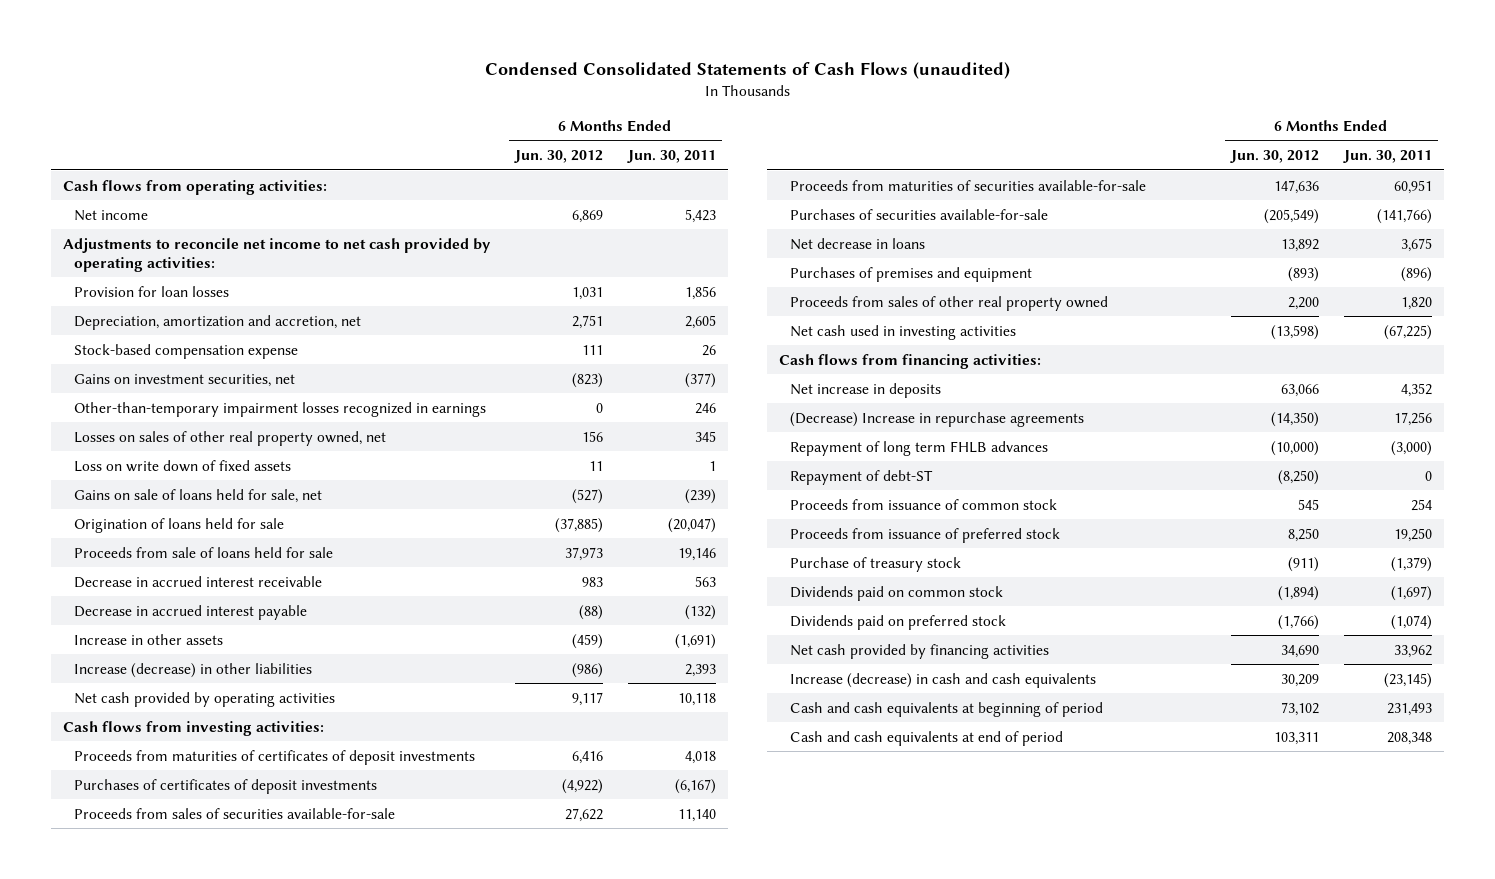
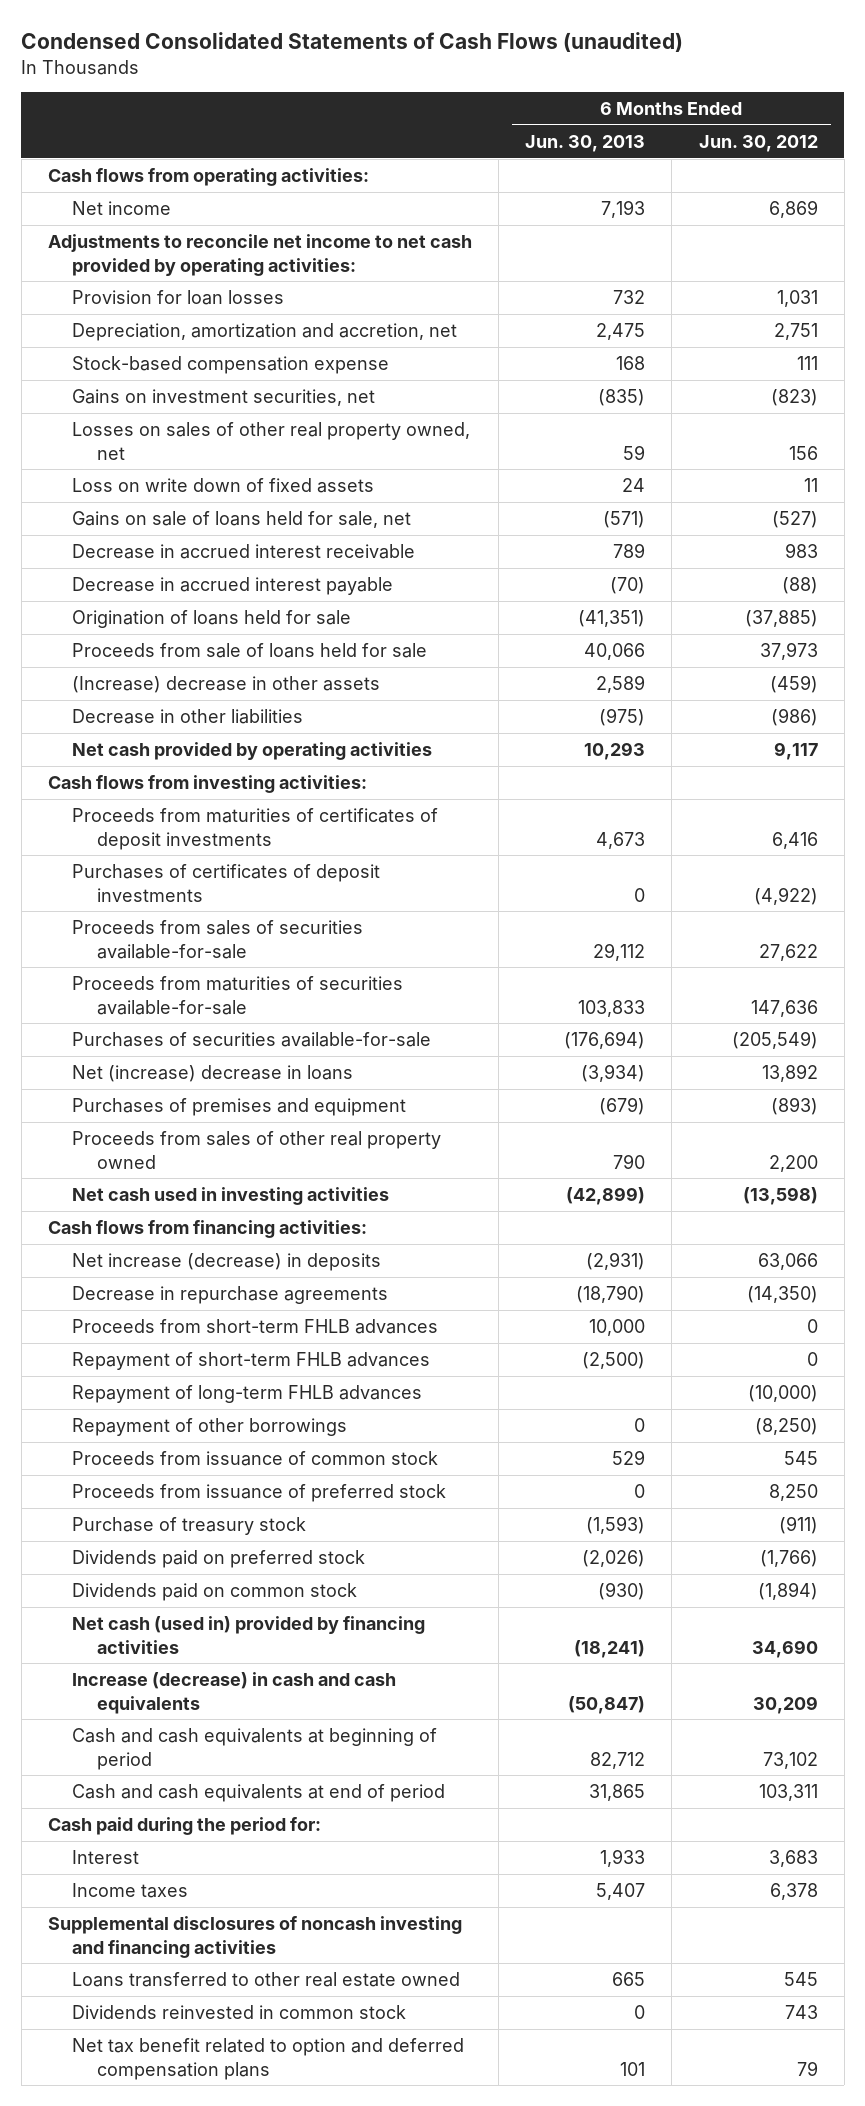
[626,150,716,164] Jun. 30, 2011 -> none
none -> [525,135,646,153] Jun. 30, 2013
[74,401,487,417] Other-than-temporary impairment losses recognized in earnings -> none
[74,517,285,533] Origination of loans held for sale -> [72,610,352,629] Origination of loans held for sale
[74,546,334,558] Proceeds from sale of loans held for sale -> [72,643,428,659] Proceeds from sale of loans held for sale
[74,633,224,645] Increase in other assets -> [72,676,381,694] (Increase) decrease in other assets
[74,662,313,678] Increase (decrease) in other liabilities -> [72,709,304,725] Decrease in other liabilities
[790,237,926,250] Net decrease in loans -> [72,1065,354,1083] Net (increase) decrease in loans
[790,382,942,398] Net increase in deposits -> [72,1253,382,1272] Net increase (decrease) in deposits
[790,411,1085,427] (Decrease) Increase in repurchase agreements -> [72,1286,389,1305] Decrease in repurchase agreements
none -> [72,1319,439,1335] Proceeds from short-term FHLB advances
none -> [72,1352,431,1371] Repayment of short-term FHLB advances
[790,440,1049,456] Repayment of long term FHLB advances -> [72,1385,423,1404] Repayment of long-term FHLB advances
[790,469,934,485] Repayment of debt-ST -> [72,1418,348,1437] Repayment of other borrowings
[790,585,1004,601] Dividends paid on common stock -> [72,1583,358,1602] Dividends paid on common stock
[790,643,1050,659] Net cash provided by financing activities -> [72,1616,426,1654] Net cash (used in) provided by financing activities
none -> [47,1817,321,1836] Cash paid during the period for:
none -> [72,1850,140,1865] Interest
none -> [72,1883,189,1899] Income taxes
none -> [47,1916,462,1958] Supplemental disclosures of noncash investing and financing activities
none -> [72,1972,461,1988] Loans transferred to other real estate owned
none -> [72,2005,407,2020] Dividends reinvested in common stock
none -> [72,2038,465,2080] Net tax benefit related to option and deferred compensation plans

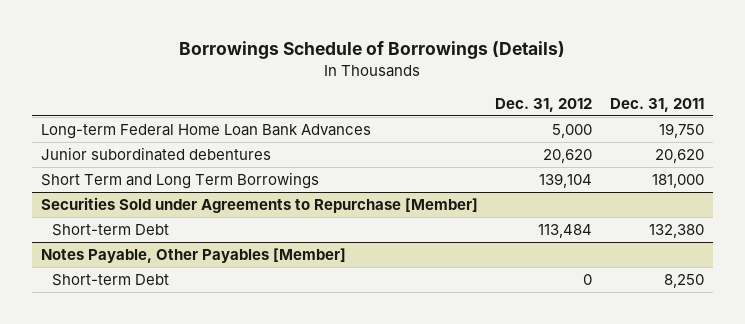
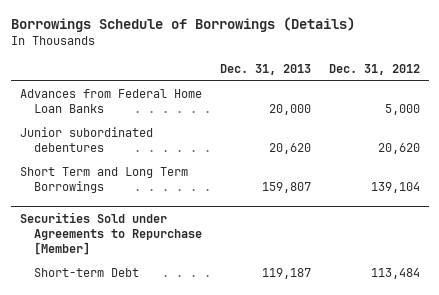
[610,97,705,112] Dec. 31, 2011 -> none
none -> [219,64,311,76] Dec. 31, 2013
[40,124,371,140] Long-term Federal Home Loan Bank Advances -> [19,89,202,114] Advances from Federal Home Loan Banks
[40,248,346,264] Notes Payable, Other Payables [Member] -> none
[52,274,170,287] Short-term Debt -> none

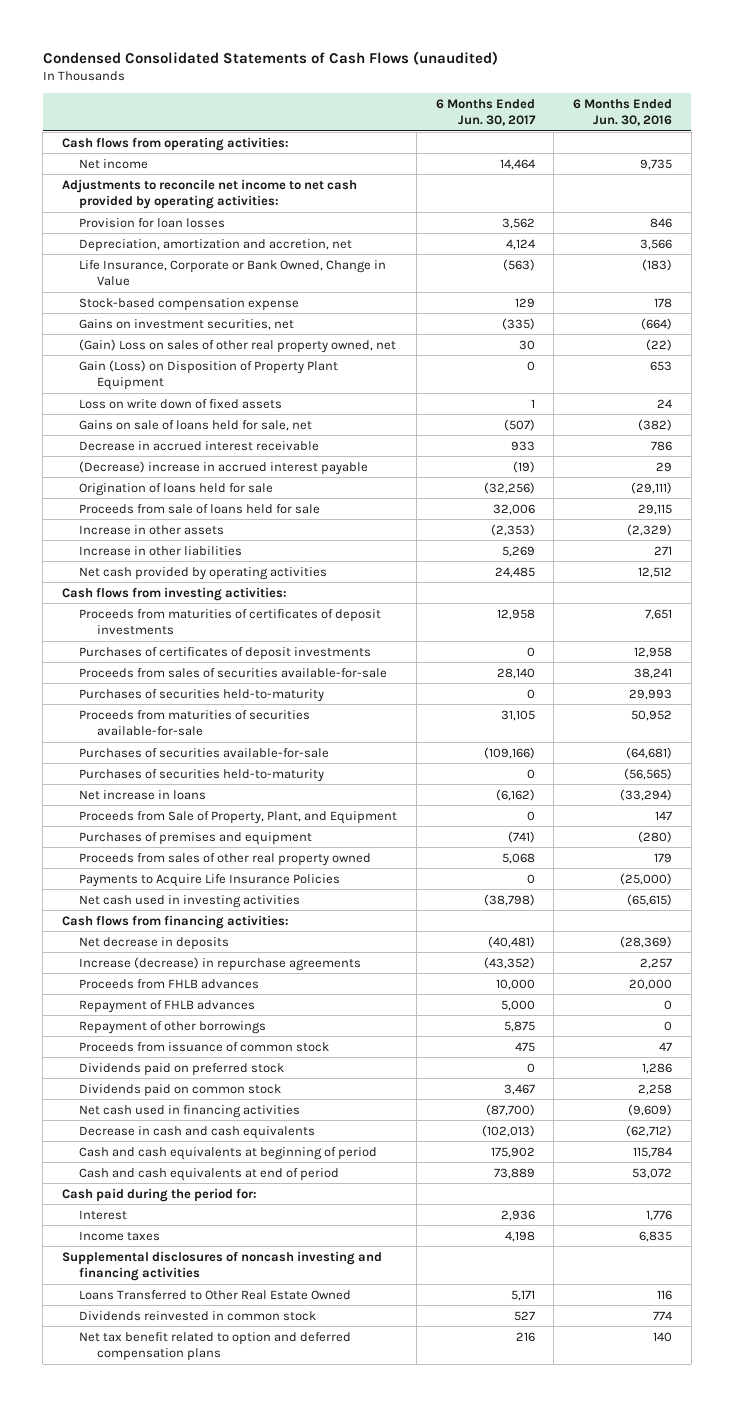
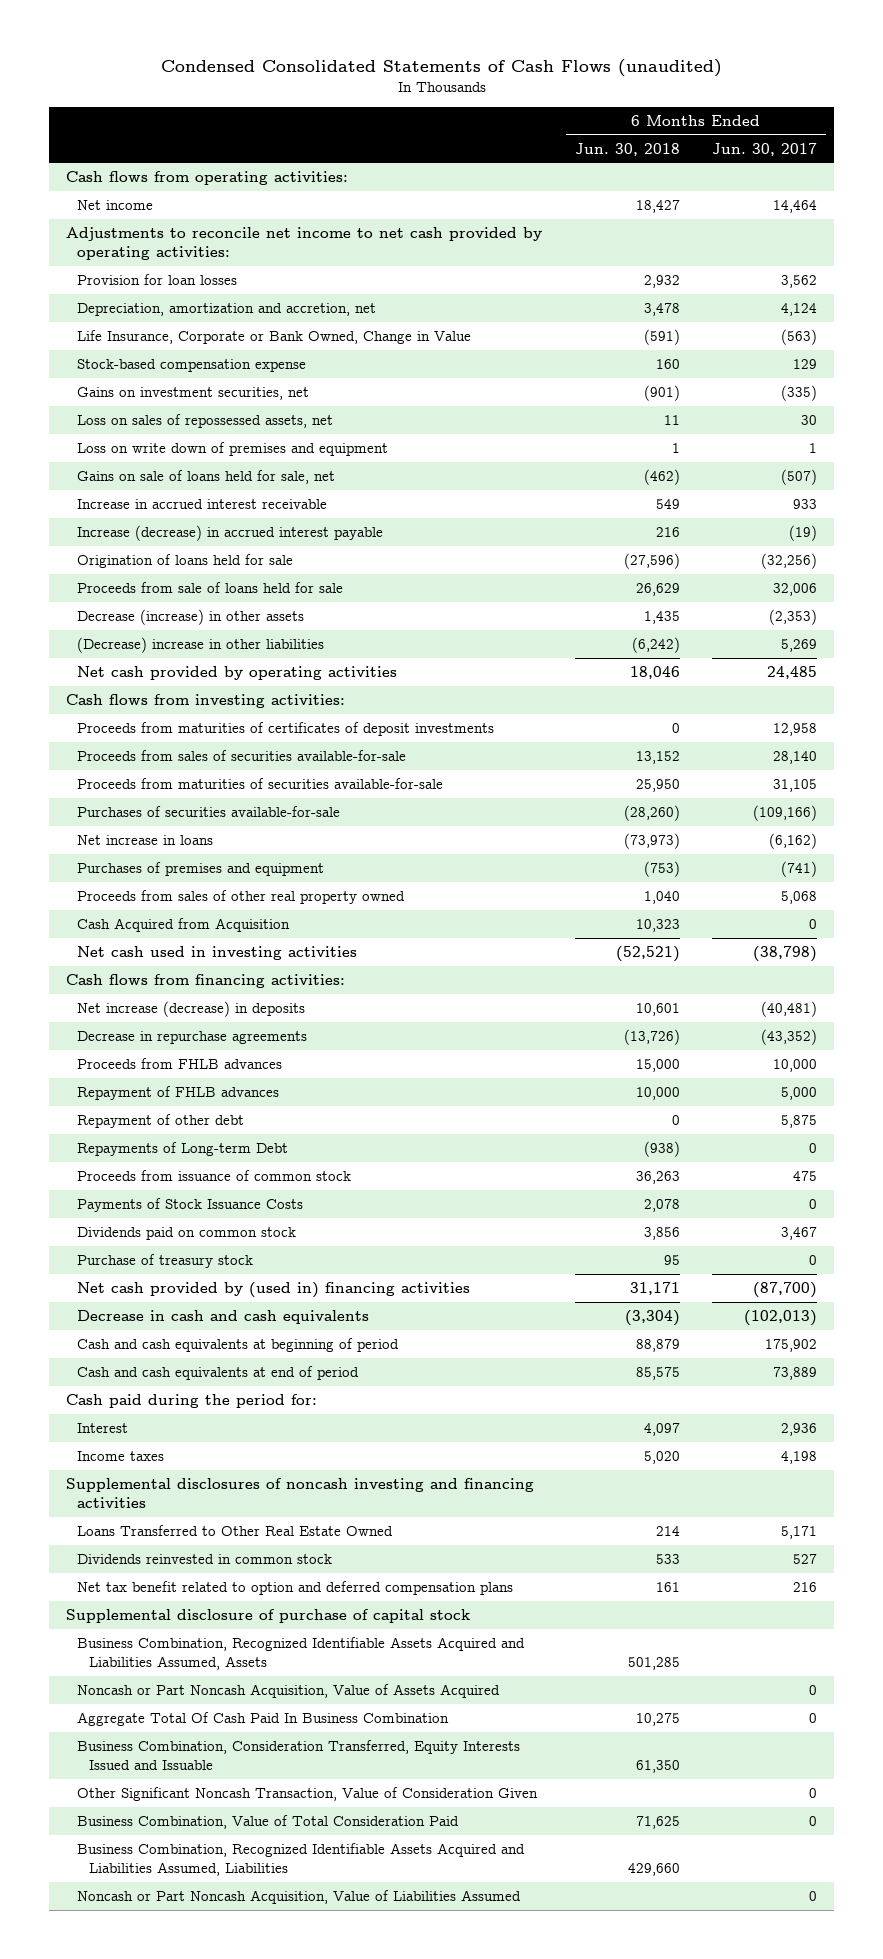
[573,98,673,127] 6 Months Ended Jun. 30, 2016 -> none
none -> [574,142,680,156] Jun. 30, 2018
[79,359,339,391] Gain (Loss) on Disposition of Property Plant Equipment -> none
[79,338,397,353] (Gain) Loss on sales of other real property owned, net -> [77,414,334,429] Loss on sales of repossessed assets, net
[79,398,283,409] Loss on write down of fixed assets -> [77,442,389,457] Loss on write down of premises and equipment
[79,440,320,451] Decrease in accrued interest receivable -> [77,499,328,510] Increase in accrued interest receivable
[79,460,369,475] (Decrease) increase in accrued interest payable -> [77,525,384,542] Increase (decrease) in accrued interest payable
[79,524,225,535] Increase in other assets -> [77,609,305,626] Decrease (increase) in other assets
[79,545,243,556] Increase in other liabilities -> [77,637,325,654] (Decrease) increase in other liabilities
[79,646,372,660] Purchases of certificates of deposit investments -> none
[79,688,325,702] Purchases of securities held-to-maturity -> none
[79,768,325,782] Purchases of securities held-to-maturity -> none
[79,810,398,824] Proceeds from Sale of Property, Plant, and Equipment -> none
[79,873,341,887] Payments to Acquire Life Insurance Policies -> none
none -> [77,918,291,933] Cash Acquired from Acquisition
[79,936,230,950] Net decrease in deposits -> [77,1001,306,1018] Net increase (decrease) in deposits
[79,956,362,971] Increase (decrease) in repurchase agreements -> [77,1031,308,1045] Decrease in repurchase agreements
[79,1020,267,1034] Repayment of other borrowings -> [77,1114,245,1129] Repayment of other debt
none -> [77,1142,289,1157] Repayments of Long-term Debt
[79,1062,285,1076] Dividends paid on preferred stock -> none
none -> [77,1198,304,1213] Payments of Stock Issuance Costs
none -> [77,1254,254,1269] Purchase of treasury stock
[79,1104,301,1118] Net cash used in financing activities -> [77,1282,471,1299] Net cash provided by (used in) financing activities
none -> [65,1609,470,1624] Supplemental disclosure of purchase of capital stock
none -> [77,1637,526,1671] Business Combination, Recognized Identifiable Assets Acquired and Liabilities Assumed, Assets
none -> [77,1684,501,1699] Noncash or Part Noncash Acquisition, Value of Assets Acquired
none -> [77,1712,450,1727] Aggregate Total Of Cash Paid In Business Combination
none -> [77,1740,521,1771] Business Combination, Consideration Transferred, Equity Interests Issued and Issuable
none -> [77,1787,539,1802] Other Significant Noncash Transaction, Value of Consideration Given
none -> [77,1815,460,1830] Business Combination, Value of Total Consideration Paid
none -> [77,1843,526,1877] Business Combination, Recognized Identifiable Assets Acquired and Liabilities Assumed, Liabilities
none -> [77,1890,522,1905] Noncash or Part Noncash Acquisition, Value of Liabilities Assumed

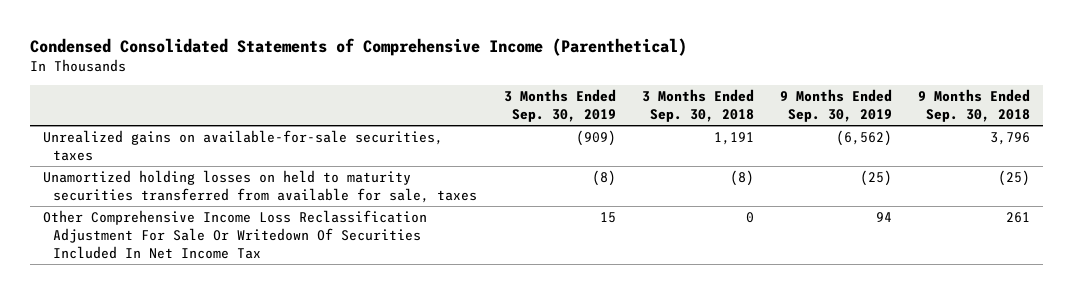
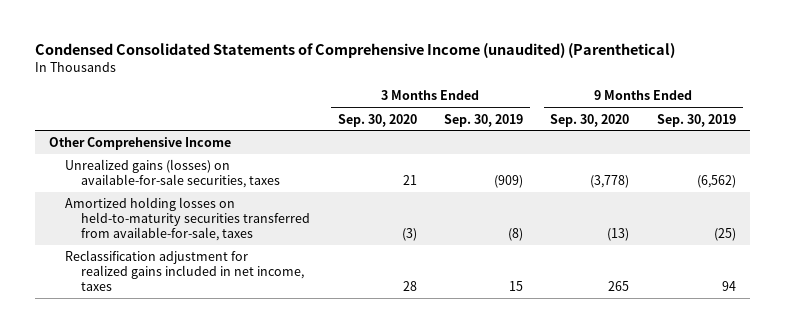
[29,37,687,56] Condensed Consolidated Statements of Comprehensive Income (Parenthetical) -> [35,42,676,58] Condensed Consolidated Statements of Comprehensive Income (unaudited) (Parenthetical)
[641,89,754,122] 3 Months Ended Sep. 30, 2018 -> none
[918,89,1031,122] 9 Months Ended Sep. 30, 2018 -> none
none -> [337,113,417,127] Sep. 30, 2020
none -> [550,113,630,127] Sep. 30, 2020
none -> [48,137,231,151] Other Comprehensive Income
[42,130,443,162] Unrealized gains on available-for-sale securities, taxes -> [65,159,281,189] Unrealized gains (losses) on available-for-sale securities, taxes
[42,170,478,204] Unamortized holding losses on held to maturity securities transferred from available for sale, taxes -> [65,197,311,242] Amortized holding losses on held-to-maturity securities transferred from available-for-sale, taxes
[42,210,427,259] Other Comprehensive Income Loss Reclassification Adjustment For Sale Or Writedown Of Securities Included In Net Income Tax -> [65,250,305,292] Reclassification adjustment for realized gains included in net income, taxes

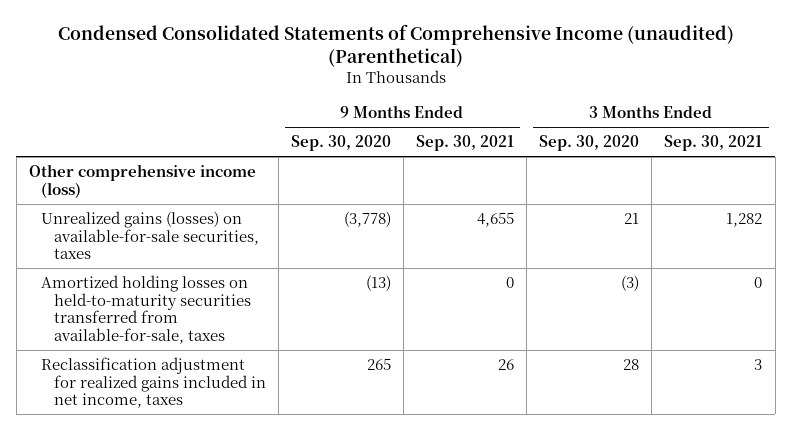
[444,113,524,127] Sep. 30, 2019 -> none
[656,113,736,127] Sep. 30, 2019 -> none
none -> [416,135,515,152] Sep. 30, 2021
none -> [664,135,763,152] Sep. 30, 2021
[48,137,231,151] Other Comprehensive Income -> [28,163,256,198] Other comprehensive income (loss)

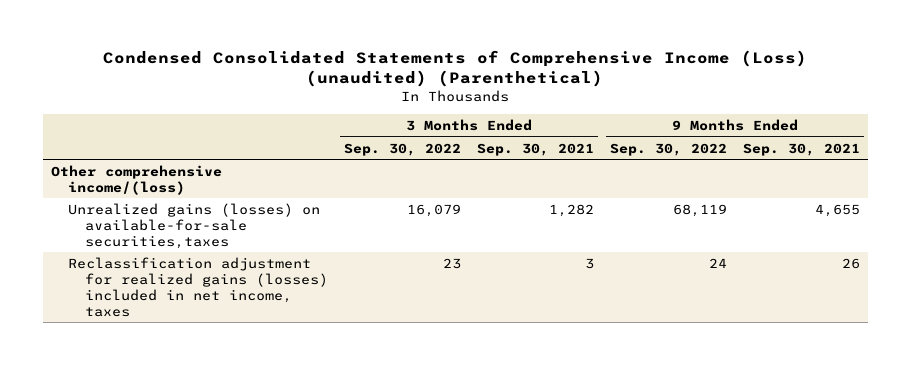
[57,23,734,67] Condensed Consolidated Statements of Comprehensive Income (unaudited) (Parenthetical) -> [103,50,808,88] Condensed Consolidated Statements of Comprehensive Income (Loss) (unaudited) (Parenthetical)
[290,135,391,152] Sep. 30, 2020 -> none
[539,135,640,152] Sep. 30, 2020 -> none
none -> [343,142,461,156] Sep. 30, 2022
none -> [609,142,727,156] Sep. 30, 2022
[41,274,251,345] Amortized holding losses on held-to-maturity securities transferred from available-for-sale, taxes -> none
[28,163,256,198] Other comprehensive income (loss) -> [50,164,222,195] Other comprehensive income/(loss)
[41,210,259,260] Unrealized gains (losses) on available-for-sale securities, taxes -> [67,202,320,249] Unrealized gains (losses) on available-for-sale securities,taxes
[41,356,266,409] Reclassification adjustment for realized gains included in net income, taxes -> [67,256,328,317] Reclassification adjustment for realized gains (losses) included in net income, taxes

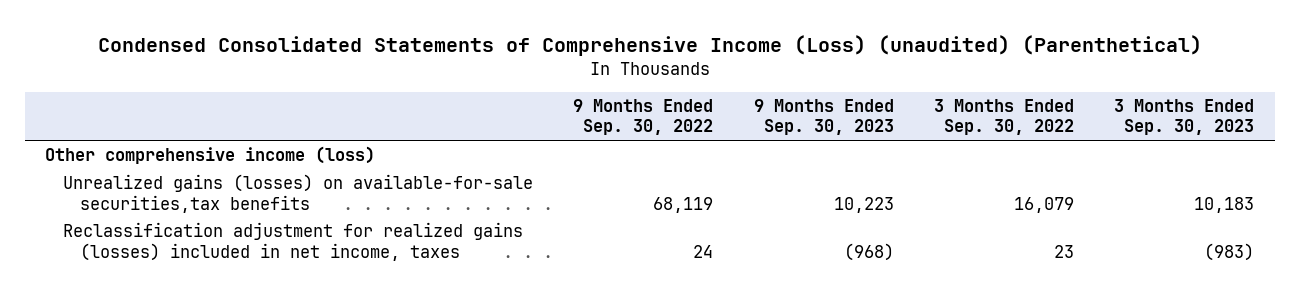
[476,142,594,156] Sep. 30, 2021 -> none
[742,142,860,156] Sep. 30, 2021 -> none
none -> [753,99,894,136] 9 Months Ended Sep. 30, 2023
none -> [1114,99,1255,136] 3 Months Ended Sep. 30, 2023
[50,164,222,195] Other comprehensive income/(loss) -> [45,146,376,165] Other comprehensive income (loss)
[67,202,320,249] Unrealized gains (losses) on available-for-sale securities,taxes -> [62,174,533,213] Unrealized gains (losses) on available-for-sale securities,tax benefits

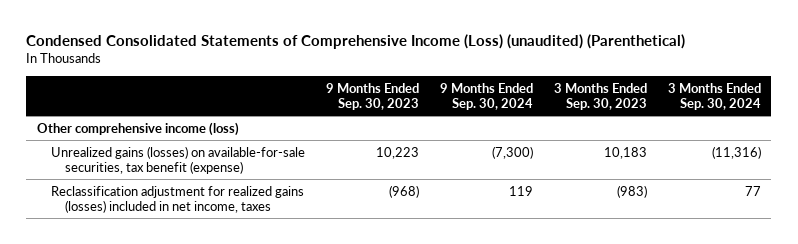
[573,99,714,136] 9 Months Ended Sep. 30, 2022 -> none
[933,99,1074,136] 3 Months Ended Sep. 30, 2022 -> none
none -> [439,82,533,110] 9 Months Ended Sep. 30, 2024
none -> [667,82,761,110] 3 Months Ended Sep. 30, 2024
[62,174,533,213] Unrealized gains (losses) on available-for-sale securities,tax benefits -> [51,145,306,174] Unrealized gains (losses) on available-for-sale securities, tax benefit (expense)

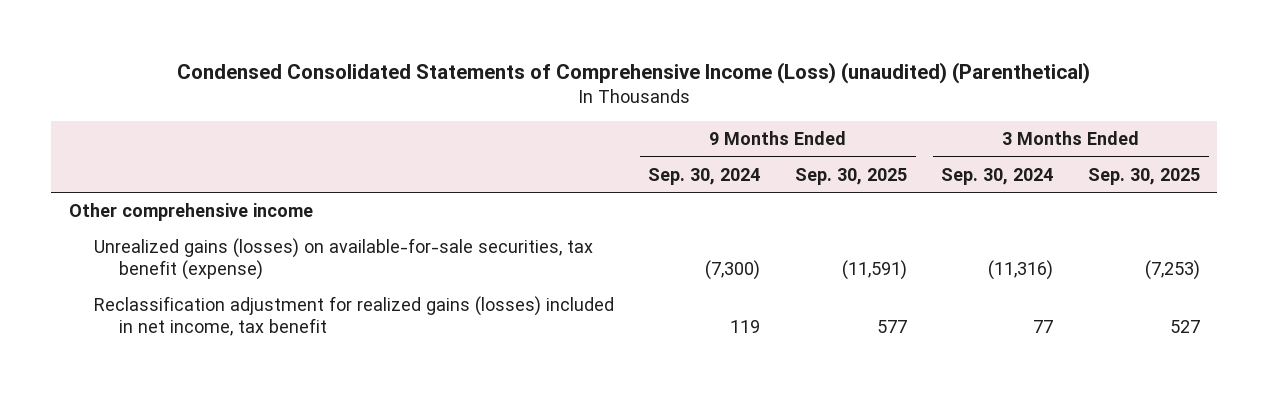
[326,82,420,110] 9 Months Ended Sep. 30, 2023 -> none
[553,82,647,110] 3 Months Ended Sep. 30, 2023 -> none
none -> [794,167,907,185] Sep. 30, 2025
none -> [1088,167,1201,185] Sep. 30, 2025
[36,121,239,136] Other comprehensive income (loss) -> [68,203,313,222] Other comprehensive income
[51,185,305,213] Reclassification adjustment for realized gains (losses) included in net income, taxes -> [93,296,614,337] Reclassification adjustment for realized gains (losses) included in net income, tax benefit

